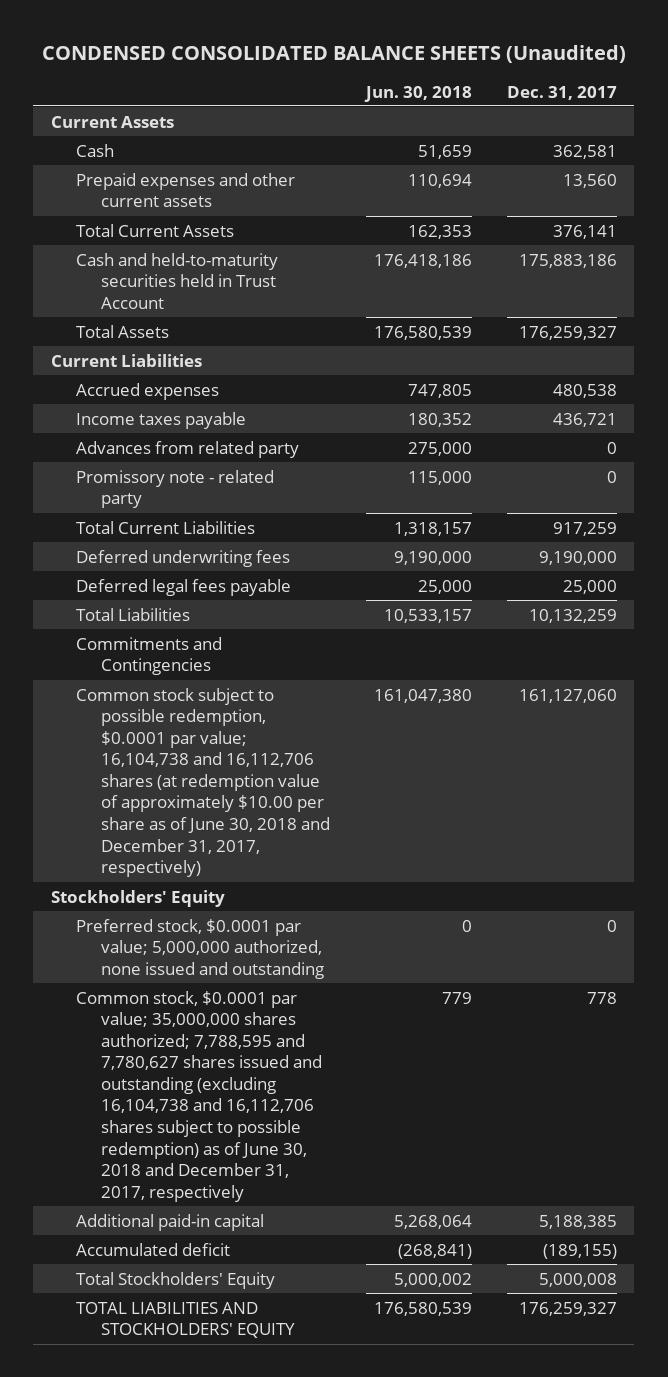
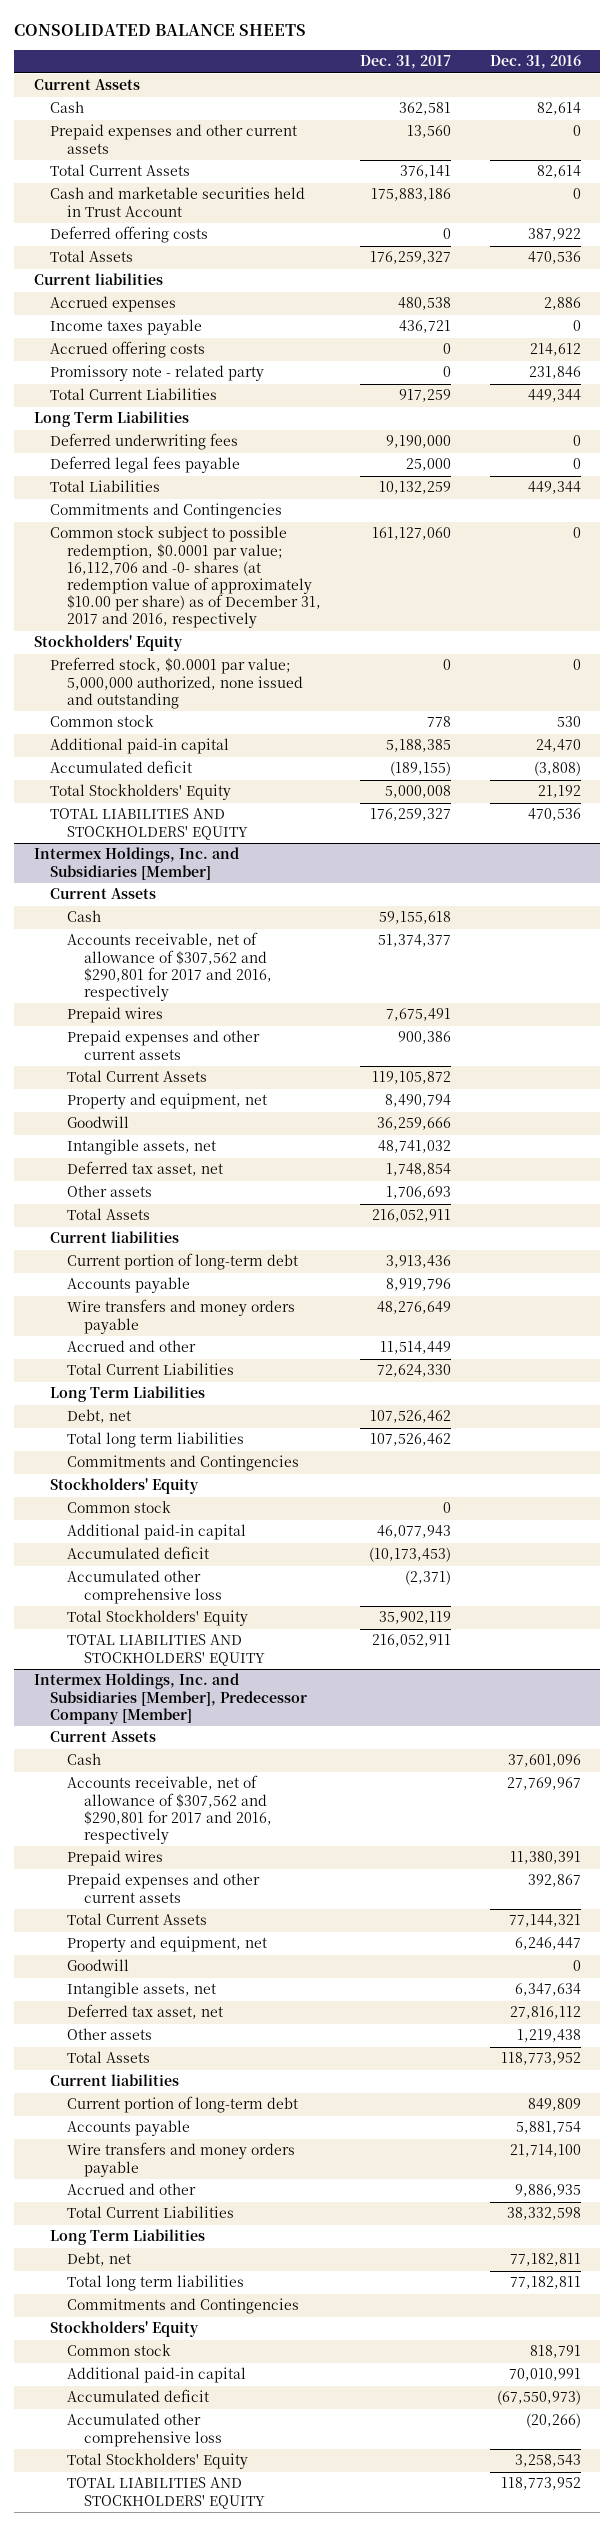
[41,44,626,63] CONDENSED CONSOLIDATED BALANCE SHEETS (Unaudited) -> [14,23,307,36] CONSOLIDATED BALANCE SHEETS
[363,85,472,102] Jun. 30, 2018 -> none
none -> [489,55,581,70] Dec. 31, 2016
[76,252,279,309] Cash and held-to-maturity securities held in Trust Account -> [50,187,306,217] Cash and marketable securities held in Trust Account
none -> [50,226,209,244] Deferred offering costs
[50,353,202,367] Current Liabilities -> [33,273,163,286] Current liabilities
[76,440,300,458] Advances from related party -> none
none -> [50,341,206,359] Accrued offering costs
none -> [33,411,189,428] Long Term Liabilities
[76,687,331,878] Common stock subject to possible redemption, $0.0001 par value; 16,104,738 and 16,112,706 shares (at redemption value of approximately $10.00 per share as of June 30, 2018 and December 31, 2017, respectively) -> [50,526,322,629] Common stock subject to possible redemption, $0.0001 par value; 16,112,706 and -0- shares (at redemption value of approximately $10.00 per share) as of December 31, 2017 and 2016, respectively
[76,990,323,1202] Common stock, $0.0001 par value; 35,000,000 shares authorized; 7,788,595 and 7,780,627 shares issued and outstanding (excluding 16,104,738 and 16,112,706 shares subject to possible redemption) as of June 30, 2018 and December 31, 2017, respectively -> [50,715,155,728] Common stock
none -> [33,847,239,880] Intermex Holdings, Inc. and Subsidiaries [Member]
none -> [50,888,157,900] Current Assets
none -> [67,910,102,923] Cash
none -> [67,932,273,1002] Accounts receivable, net of allowance of $307,562 and $290,801 for 2017 and 2016, respectively
none -> [67,1007,164,1024] Prepaid wires
none -> [67,1030,261,1060] Prepaid expenses and other current assets
none -> [67,1070,208,1083] Total Current Assets
none -> [67,1093,268,1110] Property and equipment, net
none -> [67,1116,130,1129] Goodwill
none -> [67,1139,217,1156] Intangible assets, net
none -> [67,1161,224,1177] Deferred tax asset, net
none -> [67,1185,153,1198] Other assets
none -> [67,1208,151,1221] Total Assets
none -> [50,1231,180,1244] Current liabilities
none -> [67,1253,299,1271] Current portion of long-term debt
none -> [67,1277,191,1294] Accounts payable
none -> [67,1299,296,1334] Wire transfers and money orders payable
none -> [67,1340,197,1353] Accrued and other
none -> [67,1363,235,1376] Total Current Liabilities
none -> [50,1386,206,1403] Long Term Liabilities
none -> [67,1409,132,1424] Debt, net
none -> [67,1432,245,1449] Total long term liabilities
none -> [67,1455,300,1472] Commitments and Contingencies
none -> [50,1478,200,1495] Stockholders' Equity
none -> [67,1501,172,1514] Common stock
none -> [67,1524,247,1541] Additional paid-in capital
none -> [67,1546,210,1560] Accumulated deficit
none -> [67,1570,223,1604] Accumulated other comprehensive loss
none -> [67,1610,249,1627] Total Stockholders' Equity
none -> [67,1634,266,1666] TOTAL LIABILITIES AND STOCKHOLDERS' EQUITY
none -> [33,1673,308,1724] Intermex Holdings, Inc. and Subsidiaries [Member], Predecessor Company [Member]
none -> [50,1731,157,1743] Current Assets
none -> [67,1753,102,1766] Cash
none -> [67,1775,273,1845] Accounts receivable, net of allowance of $307,562 and $290,801 for 2017 and 2016, respectively
none -> [67,1850,164,1867] Prepaid wires
none -> [67,1873,261,1903] Prepaid expenses and other current assets
none -> [67,1913,208,1926] Total Current Assets
none -> [67,1936,268,1953] Property and equipment, net
none -> [67,1959,130,1972] Goodwill
none -> [67,1982,217,1999] Intangible assets, net
none -> [67,2004,224,2020] Deferred tax asset, net
none -> [67,2028,153,2041] Other assets
none -> [67,2051,151,2064] Total Assets
none -> [50,2074,180,2087] Current liabilities
none -> [67,2096,299,2114] Current portion of long-term debt
none -> [67,2120,191,2137] Accounts payable
none -> [67,2142,296,2177] Wire transfers and money orders payable
none -> [67,2183,197,2196] Accrued and other
none -> [67,2206,235,2219] Total Current Liabilities
none -> [50,2229,206,2246] Long Term Liabilities
none -> [67,2252,132,2267] Debt, net
none -> [67,2275,245,2292] Total long term liabilities
none -> [67,2298,300,2315] Commitments and Contingencies
none -> [50,2321,200,2338] Stockholders' Equity
none -> [67,2344,172,2357] Common stock
none -> [67,2367,247,2384] Additional paid-in capital
none -> [67,2389,210,2403] Accumulated deficit
none -> [67,2413,223,2447] Accumulated other comprehensive loss
none -> [67,2453,249,2470] Total Stockholders' Equity
none -> [67,2477,266,2509] TOTAL LIABILITIES AND STOCKHOLDERS' EQUITY

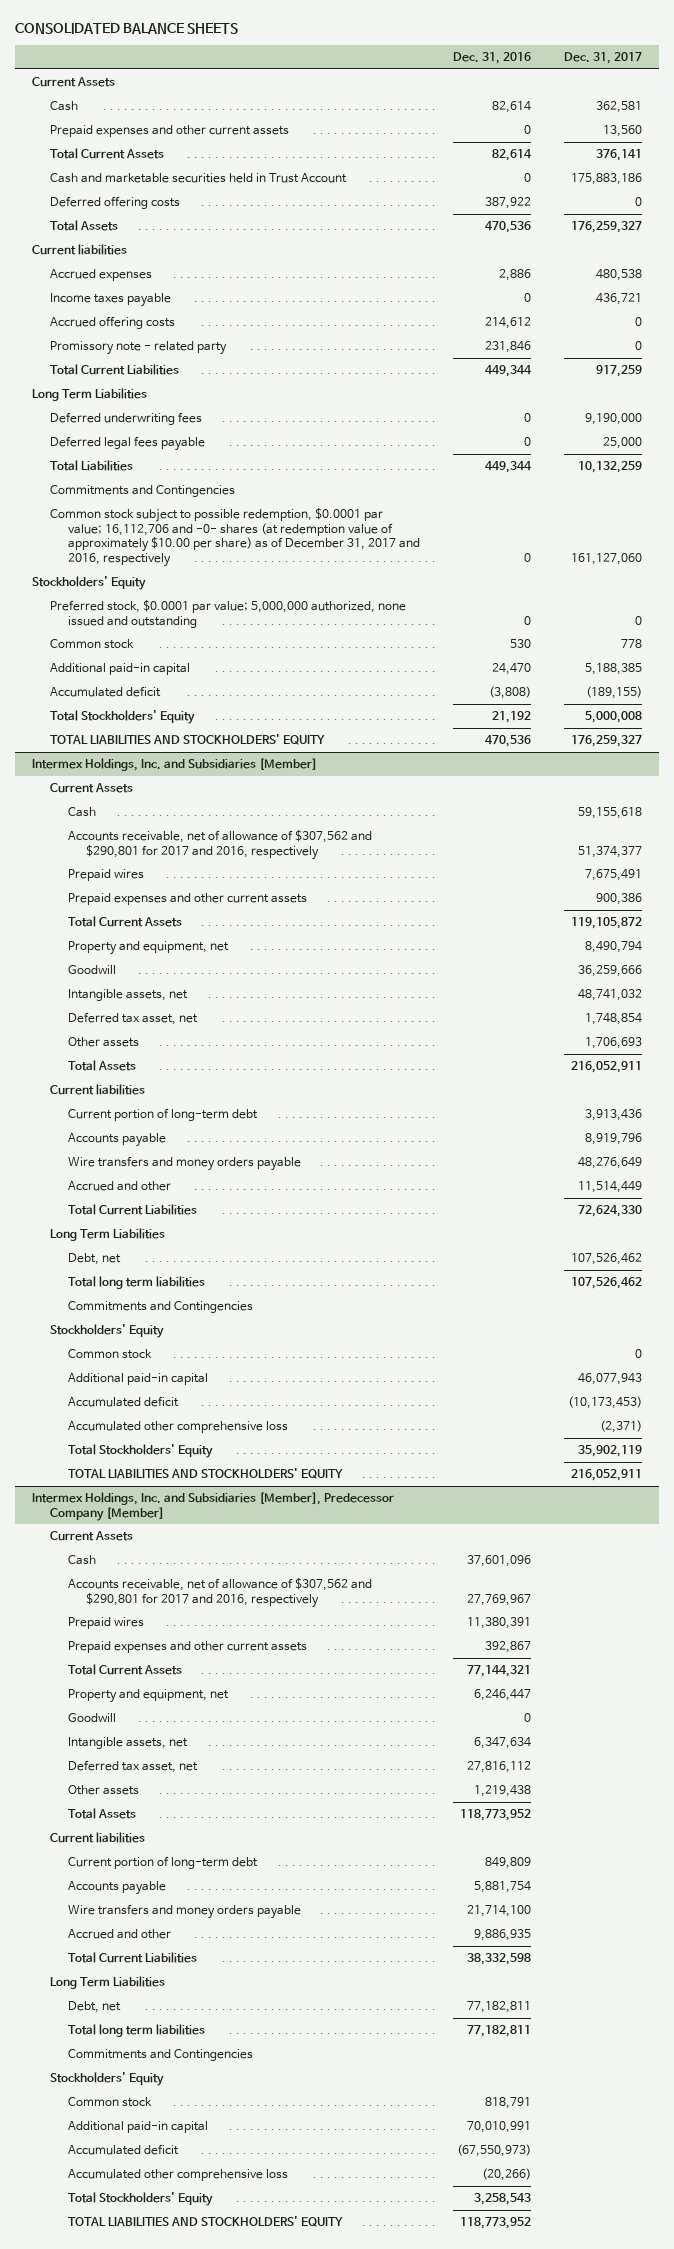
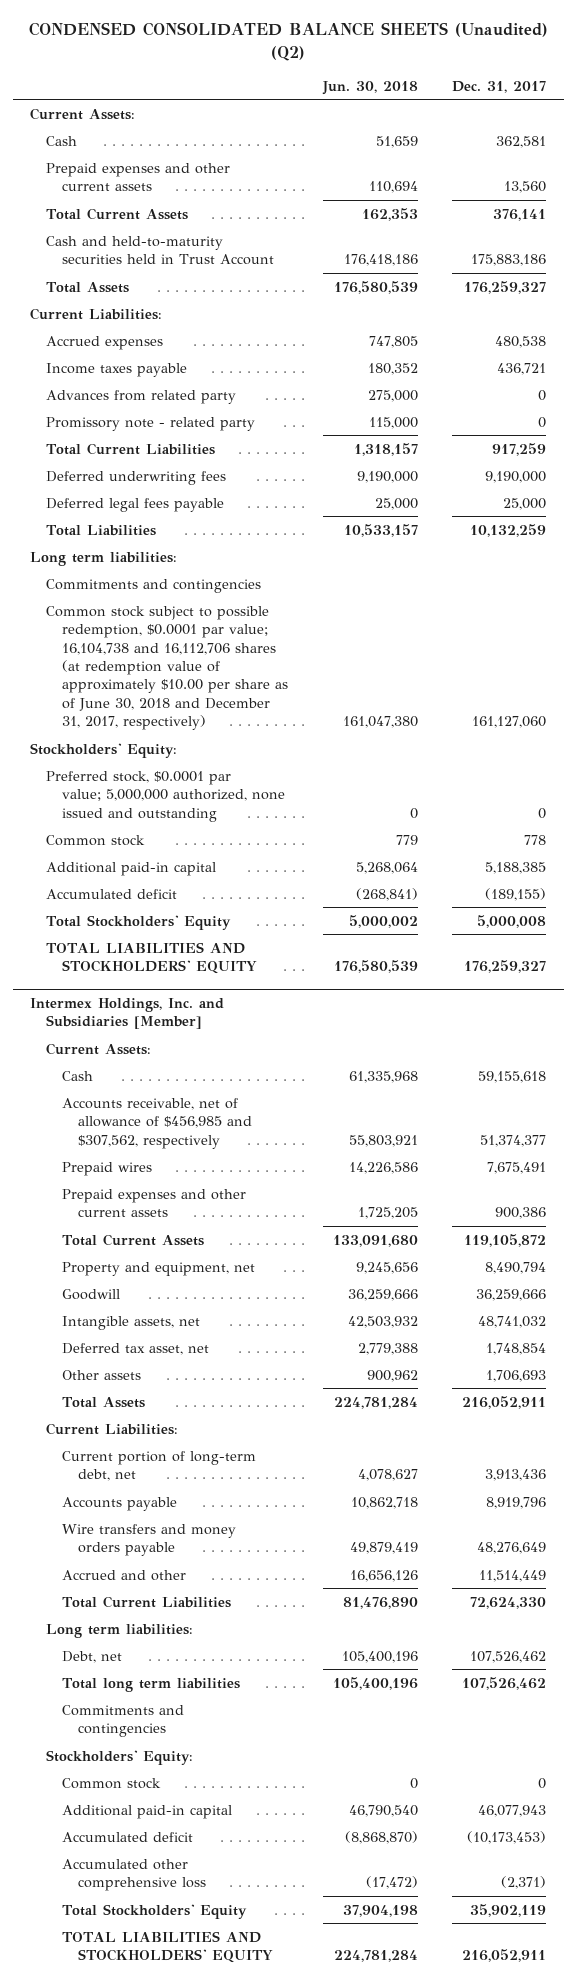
[15,23,239,35] CONSOLIDATED BALANCE SHEETS -> [29,22,549,61] CONDENSED CONSOLIDATED BALANCE SHEETS (Unaudited) (Q2)
[452,52,531,65] Dec. 31, 2016 -> none
none -> [321,80,418,95] Jun. 30, 2018
[31,77,115,88] Current Assets -> [30,107,136,120] Current Assets:
[49,196,180,210] Deferred offering costs -> none
[49,173,347,184] Cash and marketable securities held in Trust Account -> [45,235,274,266] Cash and held-to-maturity securities held in Trust Account
[31,244,127,256] Current liabilities -> [30,307,163,320] Current Liabilities:
[49,316,175,330] Accrued offering costs -> none
none -> [45,389,236,404] Advances from related party
[31,388,147,402] Long Term Liabilities -> none
none -> [30,551,178,566] Long term liabilities:
[49,485,235,498] Commitments and Contingencies -> [45,578,261,593] Commitments and contingencies
[49,508,420,567] Common stock subject to possible redemption, $0.0001 par value; 16,112,706 and -0- shares (at redemption value of approximately $10.00 per share) as of December 31, 2017 and 2016, respectively -> [45,605,288,731] Common stock subject to possible redemption, $0.0001 par value; 16,104,738 and 16,112,706 shares (at redemption value of approximately $10.00 per share as of June 30, 2018 and December 31, 2017, respectively)
[31,576,146,591] Stockholders' Equity -> [30,742,178,758] Stockholders' Equity:
[49,783,133,794] Current Assets -> [45,1042,151,1055] Current Assets:
[67,830,372,860] Accounts receivable, net of allowance of $307,562 and $290,801 for 2017 and 2016, respectively -> [61,1097,252,1149] Accounts receivable, net of allowance of $456,985 and $307,562, respectively
[49,1084,145,1096] Current liabilities -> [45,1422,178,1435] Current Liabilities:
[67,1108,258,1122] Current portion of long-term debt -> [61,1450,256,1482] Current portion of long-term debt, net
[49,1228,165,1242] Long Term Liabilities -> [45,1623,193,1638] Long term liabilities:
[67,1301,253,1314] Commitments and Contingencies -> [61,1704,184,1738] Commitments and contingencies
[49,1324,164,1339] Stockholders' Equity -> [45,1749,193,1765] Stockholders' Equity:
[31,1492,394,1521] Intermex Holdings, Inc. and Subsidiaries [Member], Predecessor Company [Member] -> none
[49,1531,133,1542] Current Assets -> none
[67,1555,96,1566] Cash -> none
[67,1578,372,1608] Accounts receivable, net of allowance of $307,562 and $290,801 for 2017 and 2016, respectively -> none
[67,1617,144,1630] Prepaid wires -> none
[67,1641,307,1654] Prepaid expenses and other current assets -> none
[67,1664,182,1676] Total Current Assets -> none
[67,1689,229,1704] Property and equipment, net -> none
[67,1713,116,1723] Goodwill -> none
[67,1737,188,1750] Intangible assets, net -> none
[67,1760,198,1774] Deferred tax asset, net -> none
[67,1785,139,1796] Other assets -> none
[67,1808,136,1820] Total Assets -> none
[49,1832,145,1844] Current liabilities -> none
[67,1856,258,1870] Current portion of long-term debt -> none
[67,1881,166,1896] Accounts payable -> none
[67,1904,301,1920] Wire transfers and money orders payable -> none
[67,1929,171,1940] Accrued and other -> none
[67,1952,197,1964] Total Current Liabilities -> none
[49,1976,165,1990] Long Term Liabilities -> none
[67,2001,121,2014] Debt, net -> none
[67,2024,205,2038] Total long term liabilities -> none
[67,2049,253,2062] Commitments and Contingencies -> none
[49,2072,164,2087] Stockholders' Equity -> none
[67,2097,152,2108] Common stock -> none
[67,2121,208,2134] Additional paid-in capital -> none
[67,2144,179,2156] Accumulated deficit -> none
[67,2169,288,2182] Accumulated other comprehensive loss -> none
[67,2192,213,2207] Total Stockholders' Equity -> none
[67,2216,343,2228] TOTAL LIABILITIES AND STOCKHOLDERS' EQUITY -> none

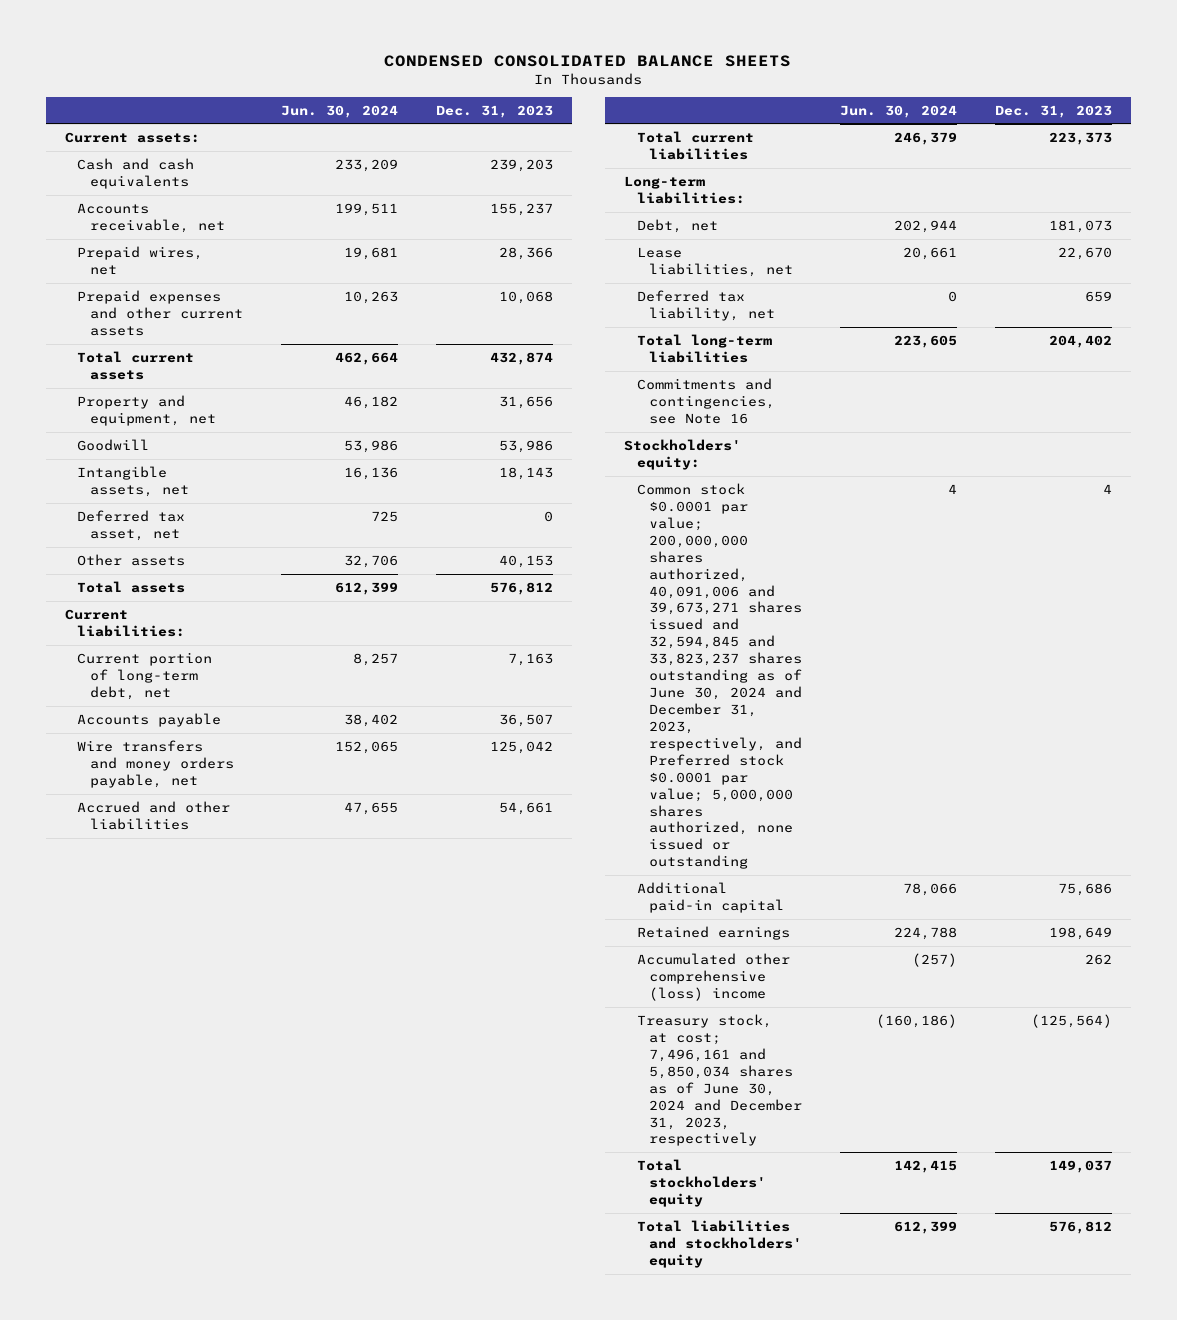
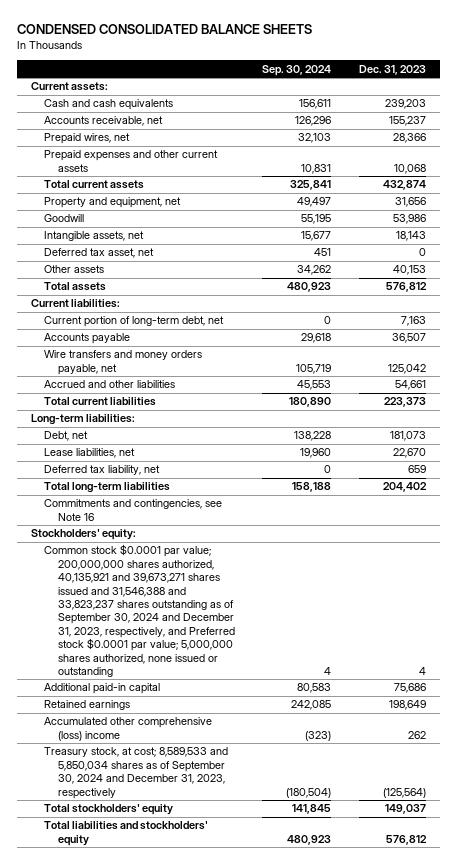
[281,104,399,118] Jun. 30, 2024 -> none
none -> [262,64,332,76] Sep. 30, 2024
[636,482,803,870] Common stock $0.0001 par value; 200,000,000 shares authorized, 40,091,006 and 39,673,271 shares issued and 32,594,845 and 33,823,237 shares outstanding as of June 30, 2024 and December 31, 2023, respectively, and Preferred stock $0.0001 par value; 5,000,000 shares authorized, none issued or outstanding -> [44,544,235,677] Common stock $0.0001 par value; 200,000,000 shares authorized, 40,135,921 and 39,673,271 shares issued and 31,546,388 and 33,823,237 shares outstanding as of September 30, 2024 and December 31, 2023, respectively, and Preferred stock $0.0001 par value; 5,000,000 shares authorized, none issued or outstanding
[636,1013,803,1147] Treasury stock, at cost; 7,496,161 and 5,850,034 shares as of June 30, 2024 and December 31, 2023, respectively -> [44,747,229,799] Treasury stock, at cost; 8,589,533 and 5,850,034 shares as of September 30, 2024 and December 31, 2023, respectively

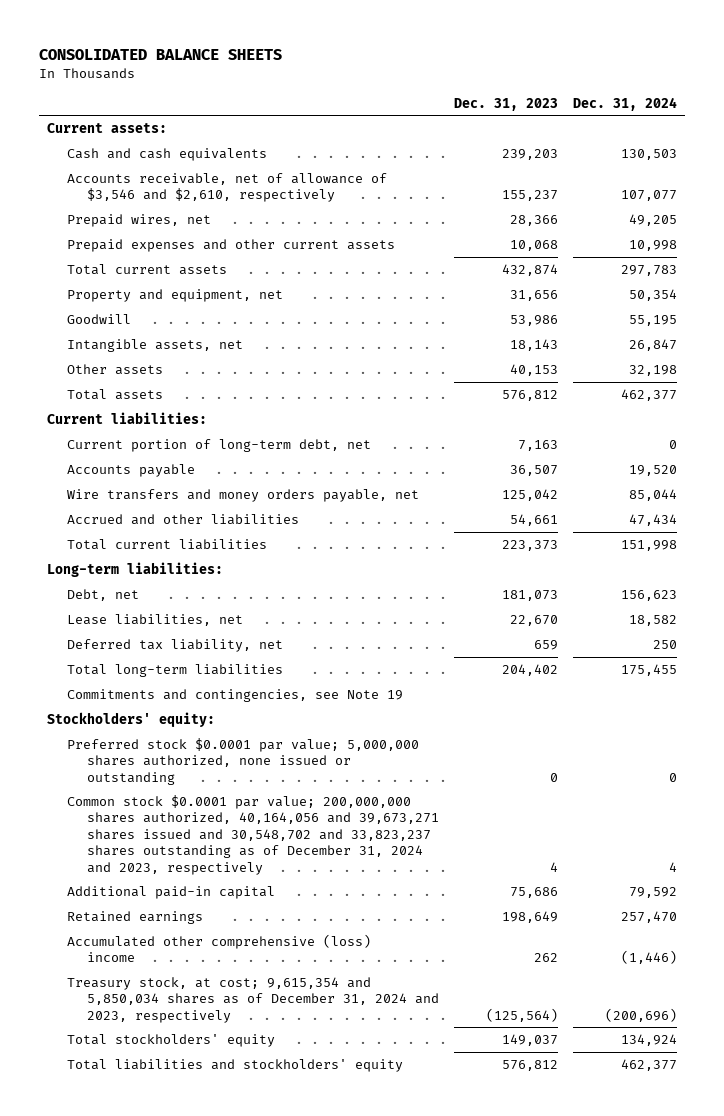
[16,23,312,34] CONDENSED CONSOLIDATED BALANCE SHEETS -> [39,48,283,60] CONSOLIDATED BALANCE SHEETS
[262,64,332,76] Sep. 30, 2024 -> none
none -> [573,96,678,111] Dec. 31, 2024
[44,116,164,127] Accounts receivable, net -> [66,172,387,203] Accounts receivable, net of allowance of $3,546 and $2,610, respectively
[44,248,155,259] Deferred tax asset, net -> none
[44,499,223,521] Commitments and contingencies, see Note 16 -> [66,688,403,702] Commitments and contingencies, see Note 19
none -> [66,737,419,785] Preferred stock $0.0001 par value; 5,000,000 shares authorized, none issued or outstanding
[44,544,235,677] Common stock $0.0001 par value; 200,000,000 shares authorized, 40,135,921 and 39,673,271 shares issued and 31,546,388 and 33,823,237 shares outstanding as of September 30, 2024 and December 31, 2023, respectively, and Preferred stock $0.0001 par value; 5,000,000 shares authorized, none issued or outstanding -> [66,794,439,875] Common stock $0.0001 par value; 200,000,000 shares authorized, 40,164,056 and 39,673,271 shares issued and 30,548,702 and 33,823,237 shares outstanding as of December 31, 2024 and 2023, respectively
[44,747,229,799] Treasury stock, at cost; 8,589,533 and 5,850,034 shares as of September 30, 2024 and December 31, 2023, respectively -> [66,976,439,1023] Treasury stock, at cost; 9,615,354 and 5,850,034 shares as of December 31, 2024 and 2023, respectively

